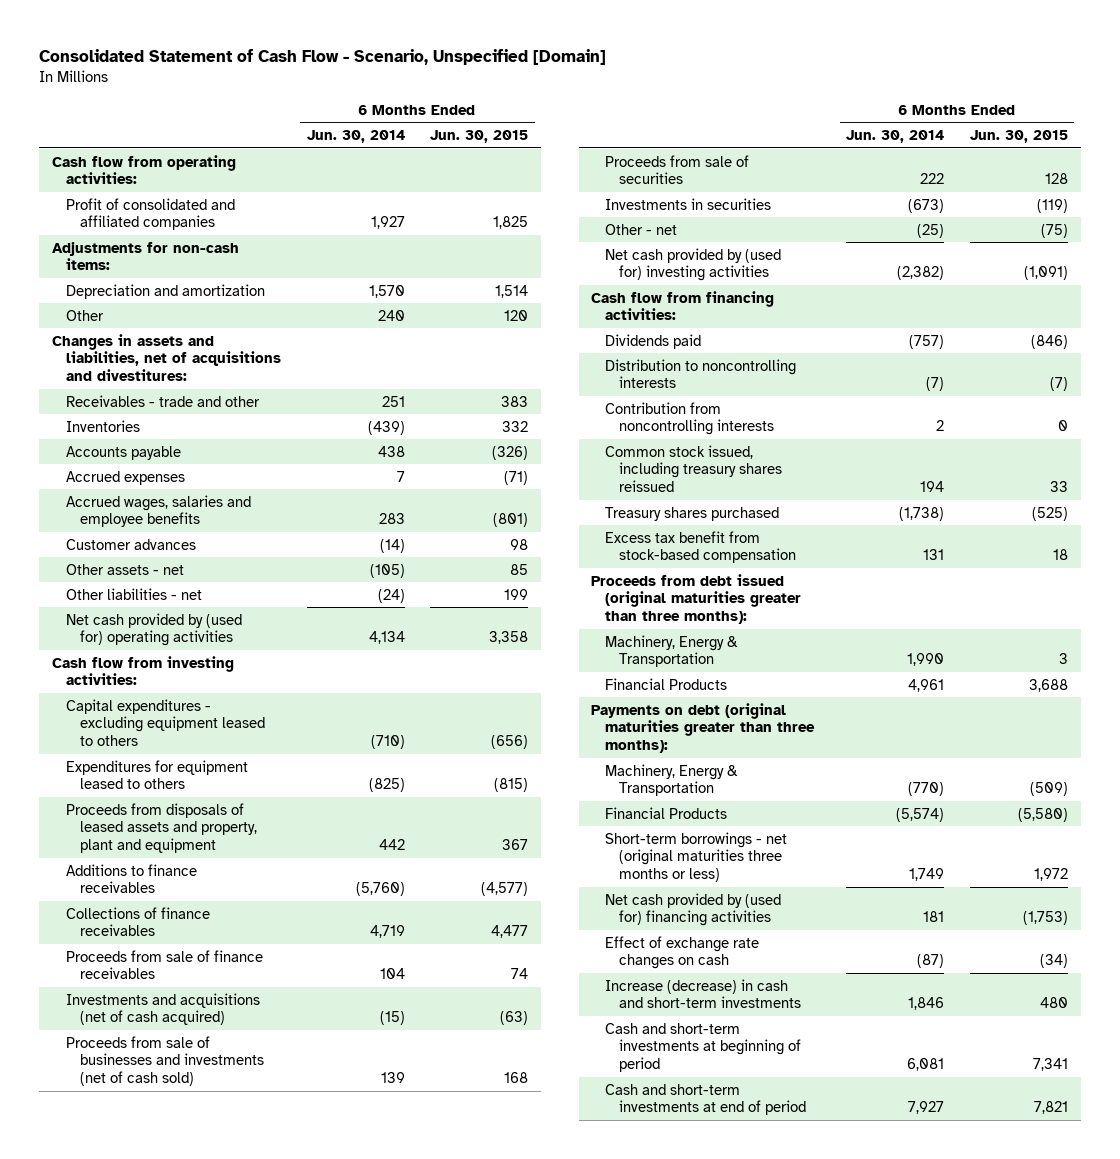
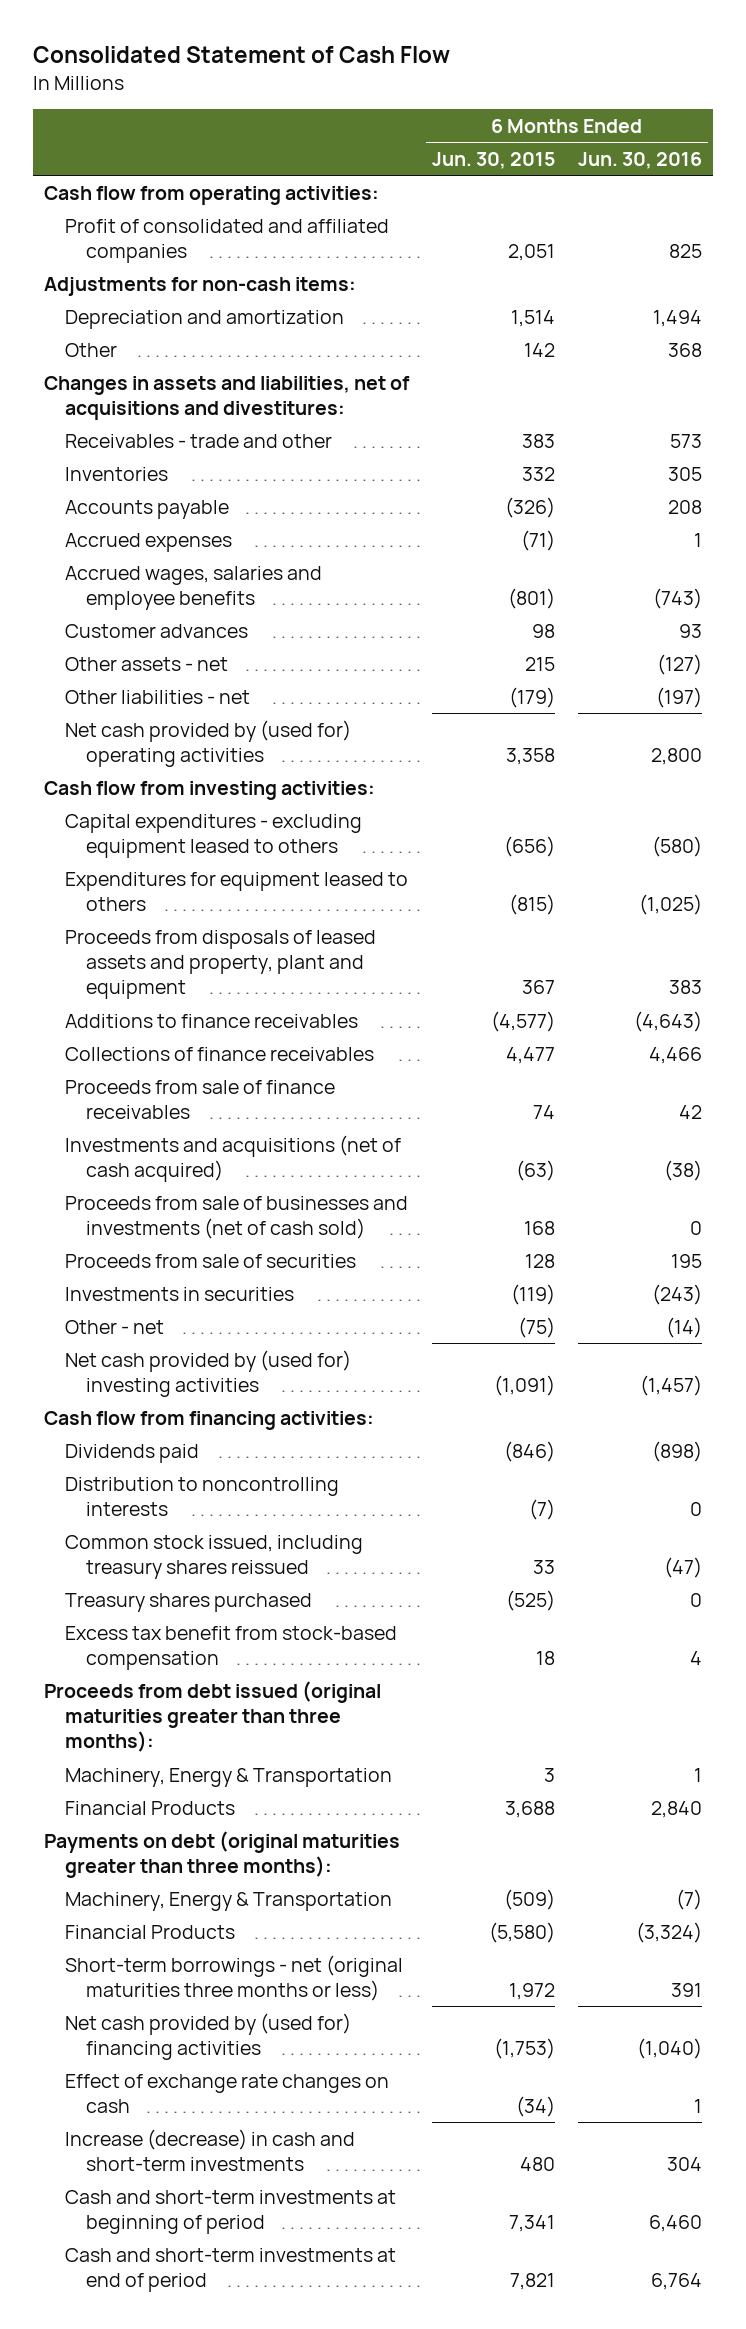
[39,49,607,66] Consolidated Statement of Cash Flow - Scenario, Unspecified [Domain] -> [32,46,450,64] Consolidated Statement of Cash Flow
[306,130,405,144] Jun. 30, 2014 -> none
none -> [577,152,702,170] Jun. 30, 2016
[493,216,529,230] 1,825 -> [508,243,556,261] 2,051
[504,309,529,321] 120 -> [524,342,556,357] 142
[510,563,529,575] 85 -> [525,656,556,671] 215
[504,588,529,600] 199 -> [509,686,556,708] (179)
[605,401,775,436] Contribution from noncontrolling interests -> none

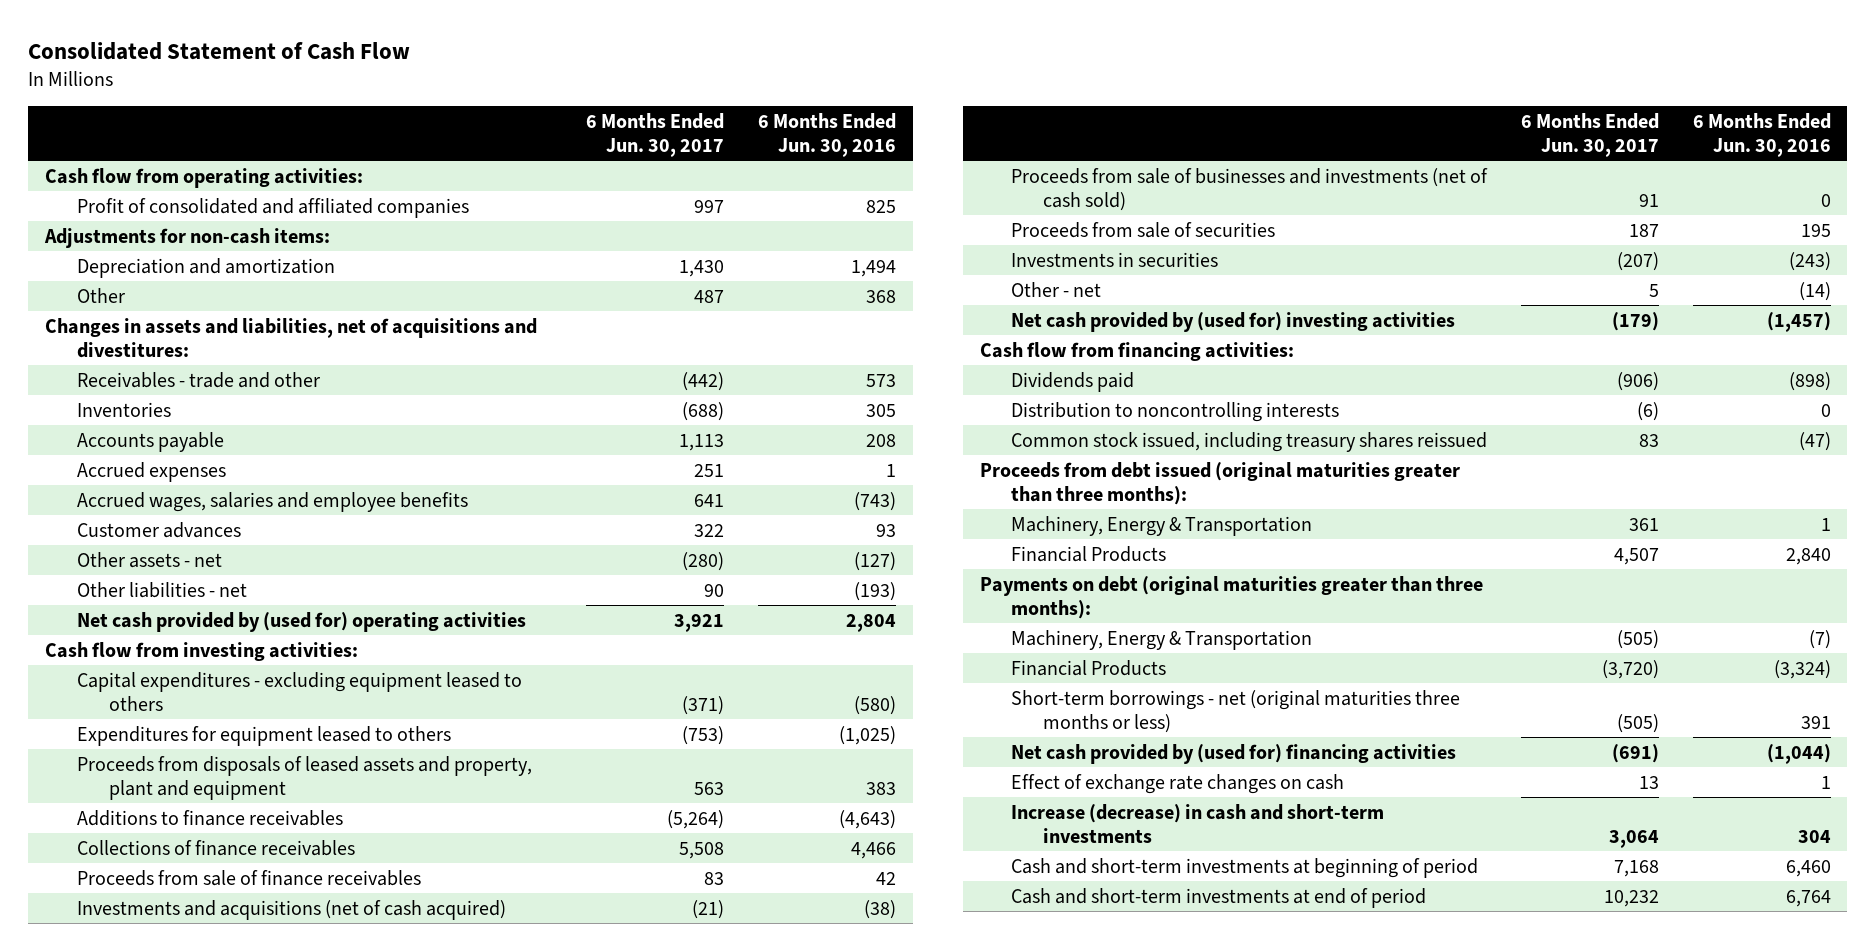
[432,152,556,170] Jun. 30, 2015 -> none
none -> [586,112,725,157] 6 Months Ended Jun. 30, 2017
[655,686,702,708] (197) -> [853,581,896,601] (193)
[650,747,702,765] 2,800 -> [845,613,896,632] 2,804
[65,1592,313,1612] Treasury shares purchased -> none
[65,1625,398,1670] Excess tax benefit from stock-based compensation -> none
[636,2037,702,2059] (1,040) -> [1766,743,1831,764] (1,044)

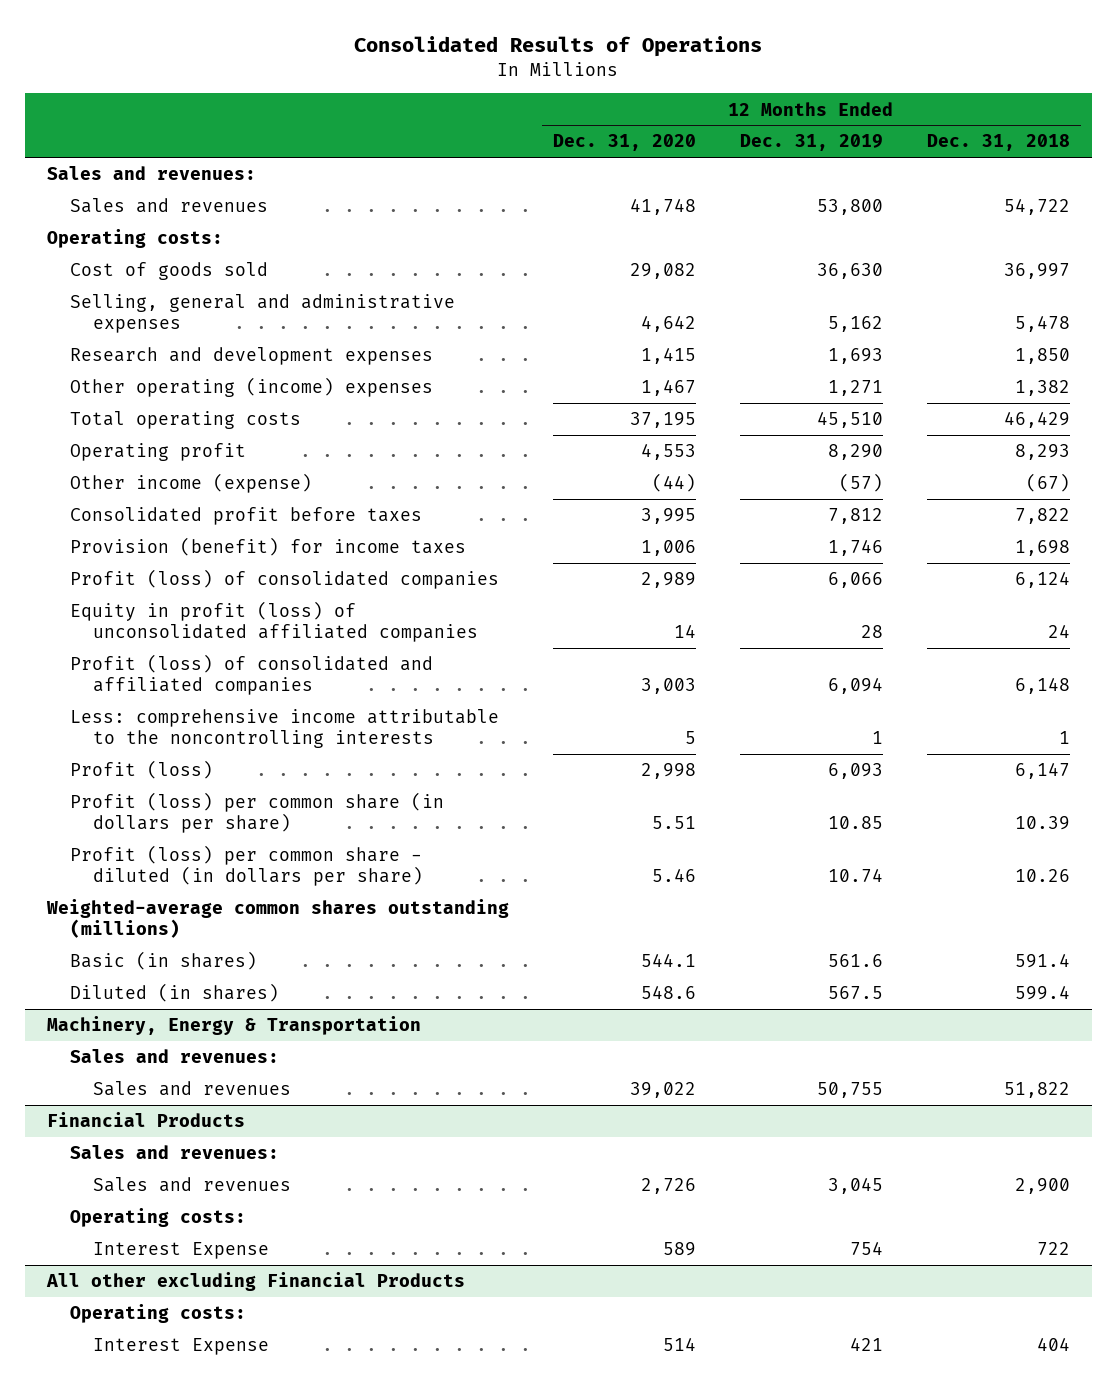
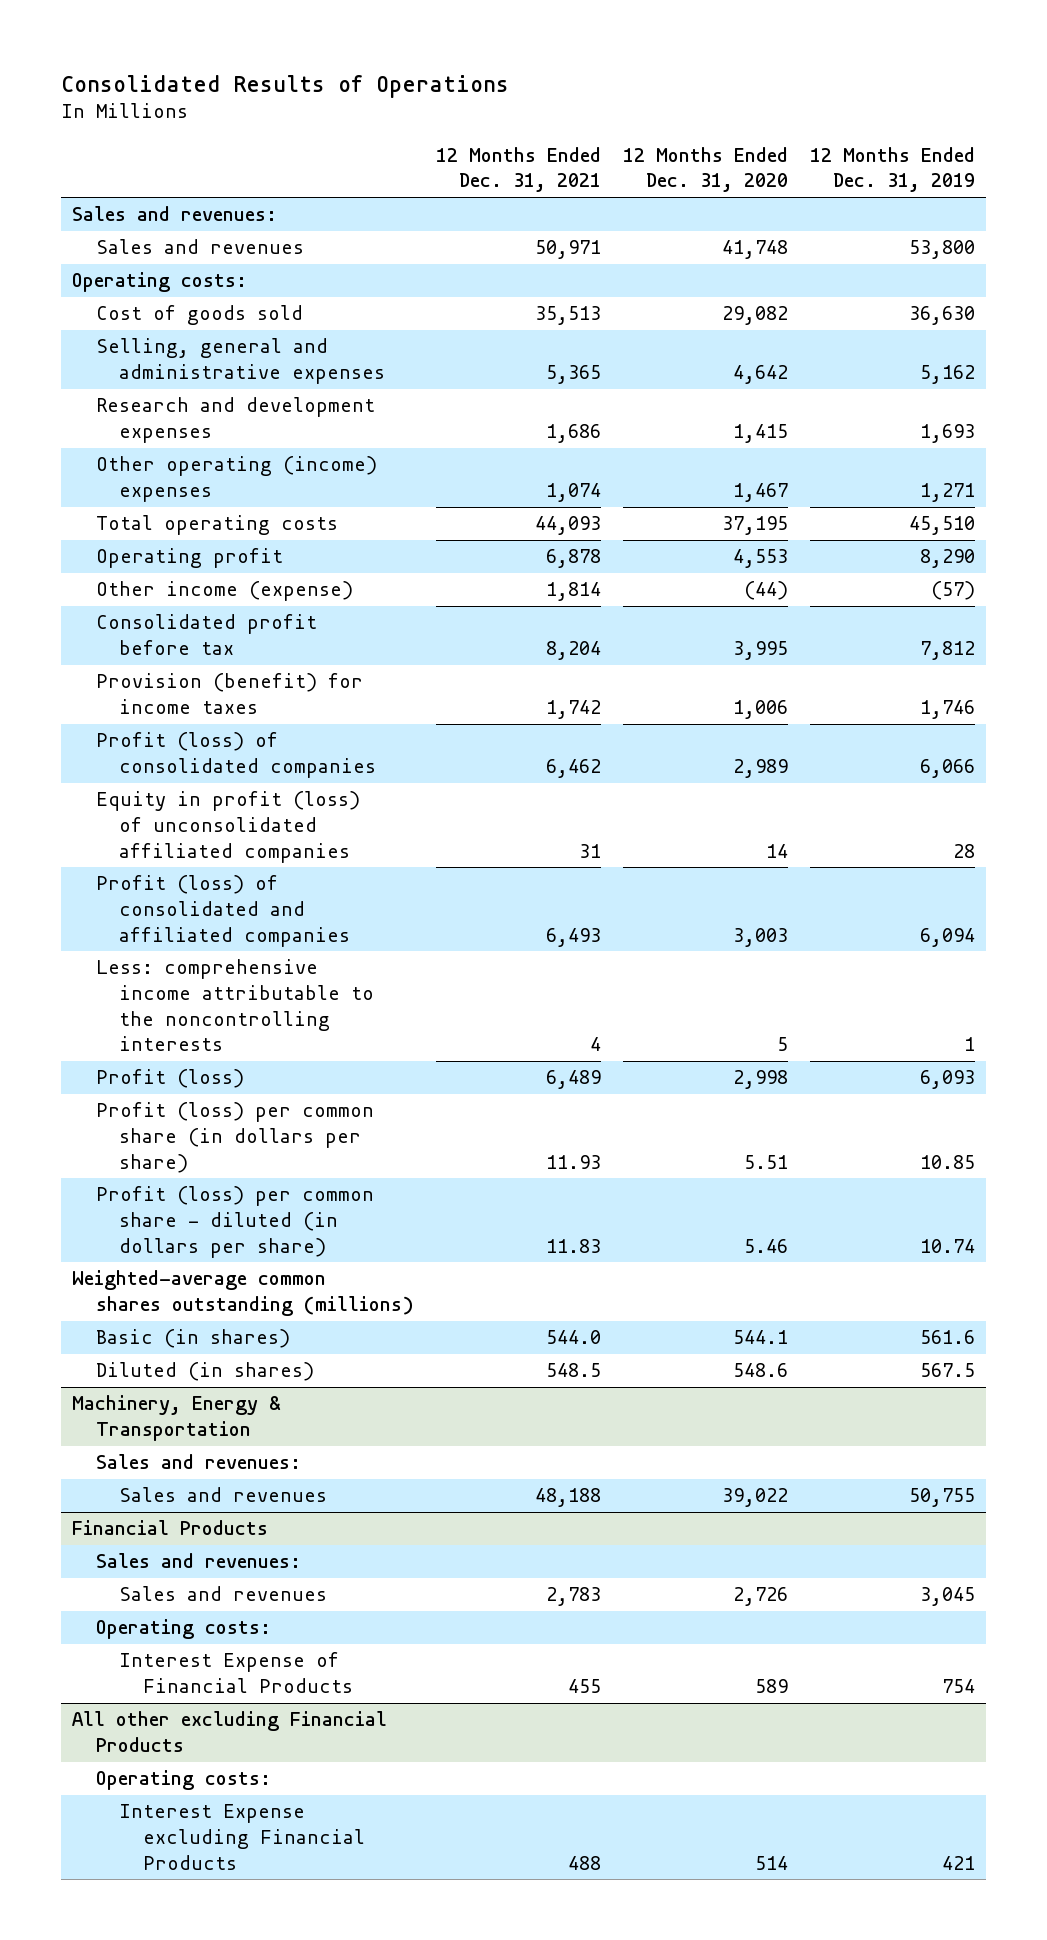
[926,134,1070,152] Dec. 31, 2018 -> none
none -> [435,146,601,193] 12 Months Ended Dec. 31, 2021
[69,507,422,526] Consolidated profit before taxes -> [95,614,317,656] Consolidated profit before tax
[93,1242,270,1260] Interest Expense -> [119,1652,354,1694] Interest Expense of Financial Products
[93,1338,270,1356] Interest Expense -> [119,1804,366,1870] Interest Expense excluding Financial Products

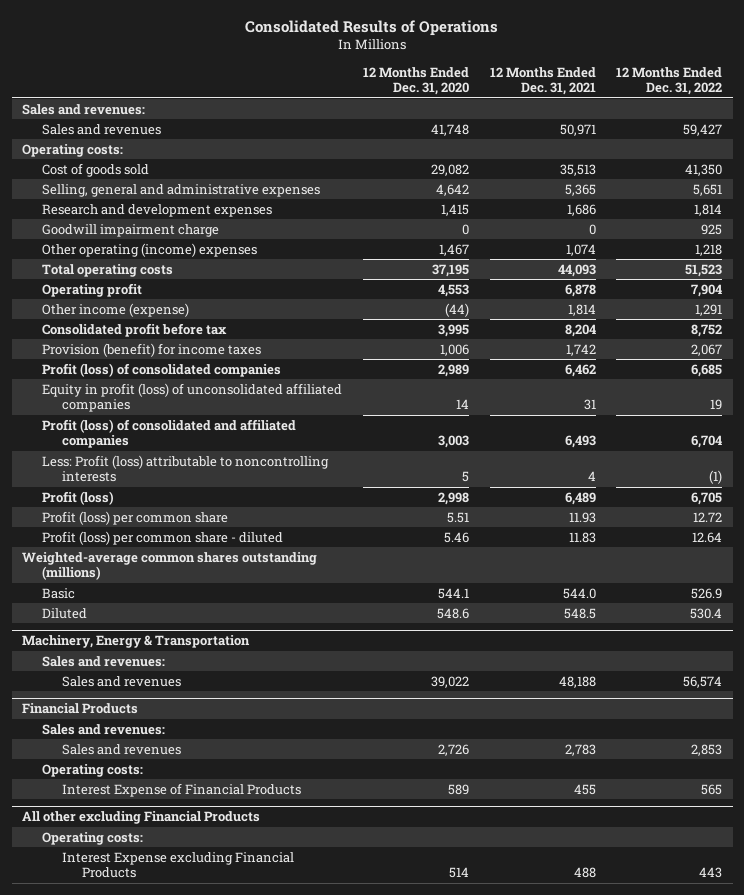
[809,146,975,193] 12 Months Ended Dec. 31, 2019 -> none
none -> [616,66,723,96] 12 Months Ended Dec. 31, 2022
none -> [42,223,220,237] Goodwill impairment charge
[95,959,375,1052] Less: comprehensive income attributable to the noncontrolling interests -> [42,454,330,483] Less: Profit (loss) attributable to noncontrolling interests
[95,1102,374,1173] Profit (loss) per common share (in dollars per share) -> [42,510,229,525] Profit (loss) per common share
[95,1186,374,1258] Profit (loss) per common share - diluted (in dollars per share) -> [42,530,284,545] Profit (loss) per common share - diluted
[95,1329,290,1349] Basic (in shares) -> [42,587,76,599] Basic
[95,1362,314,1382] Diluted (in shares) -> [42,607,88,619] Diluted

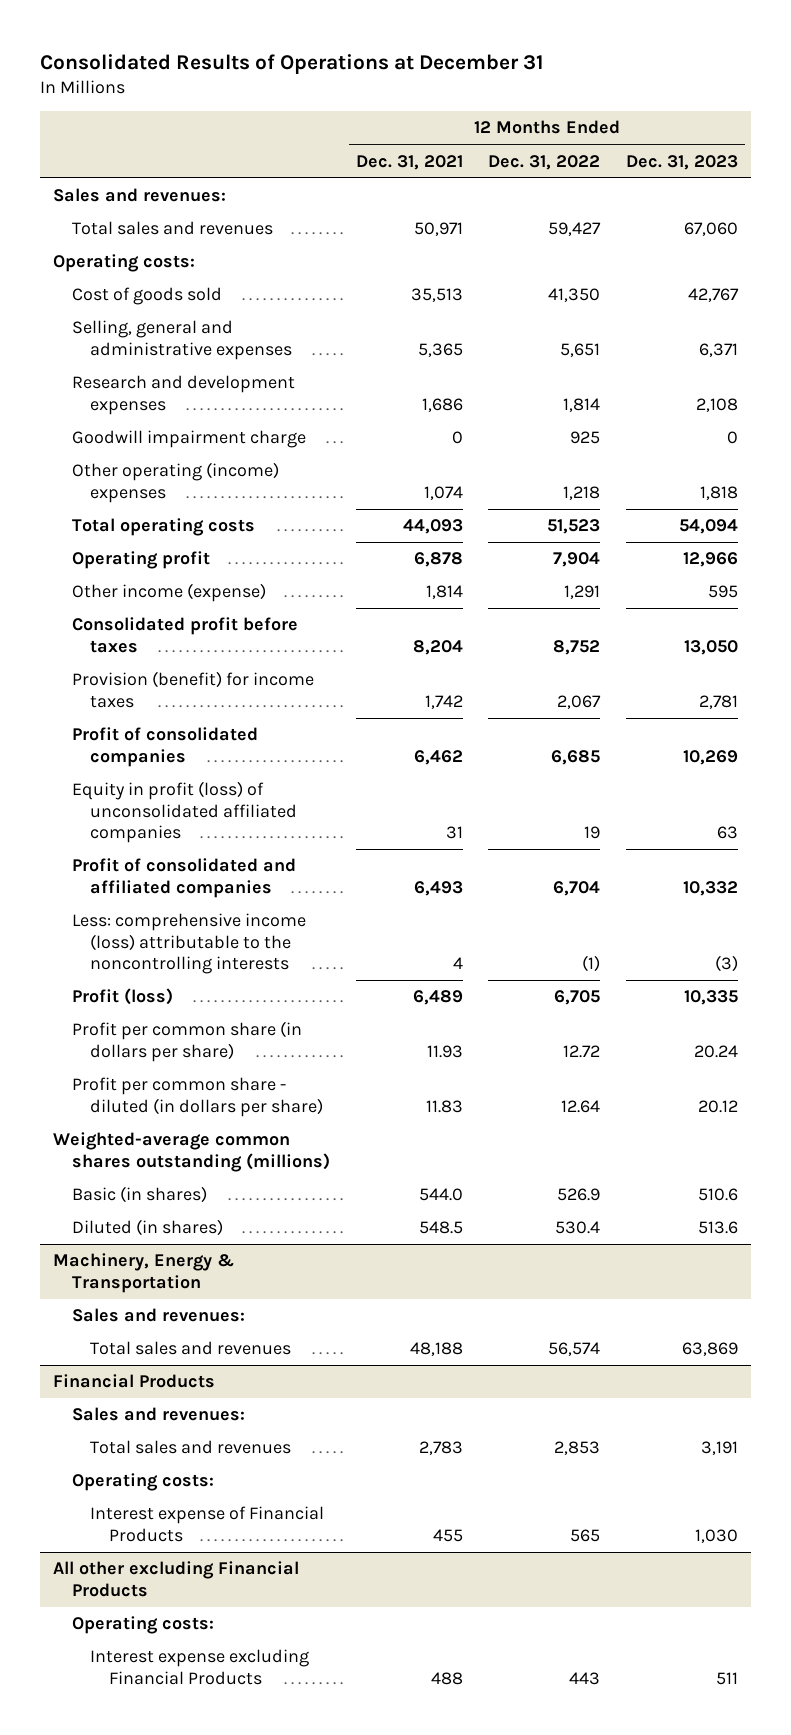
[245,19,499,36] Consolidated Results of Operations -> [40,53,544,74] Consolidated Results of Operations at December 31
[362,66,469,96] 12 Months Ended Dec. 31, 2020 -> none
none -> [626,154,739,170] Dec. 31, 2023
[42,123,162,135] Sales and revenues -> [71,221,273,236] Total sales and revenues
[42,322,228,337] Consolidated profit before tax -> [71,617,298,653] Consolidated profit before taxes
[42,362,282,377] Profit (loss) of consolidated companies -> [71,727,258,767] Profit of consolidated companies
[42,418,297,449] Profit (loss) of consolidated and affiliated companies -> [71,858,296,898] Profit of consolidated and affiliated companies
[42,454,330,483] Less: Profit (loss) attributable to noncontrolling interests -> [71,913,306,975] Less: comprehensive income (loss) attributable to the noncontrolling interests
[42,510,229,525] Profit (loss) per common share -> [71,1021,302,1062] Profit per common share (in dollars per share)
[42,530,284,545] Profit (loss) per common share - diluted -> [71,1077,324,1117] Profit per common share - diluted (in dollars per share)
[42,587,76,599] Basic -> [71,1186,207,1204] Basic (in shares)
[42,607,88,619] Diluted -> [71,1219,223,1237] Diluted (in shares)
[62,675,182,687] Sales and revenues -> [90,1341,292,1356] Total sales and revenues
[62,743,182,755] Sales and revenues -> [90,1440,292,1455] Total sales and revenues
[62,782,302,797] Interest Expense of Financial Products -> [90,1506,325,1542] Interest expense of Financial Products
[62,851,295,879] Interest Expense excluding Financial Products -> [90,1649,310,1685] Interest expense excluding Financial Products

